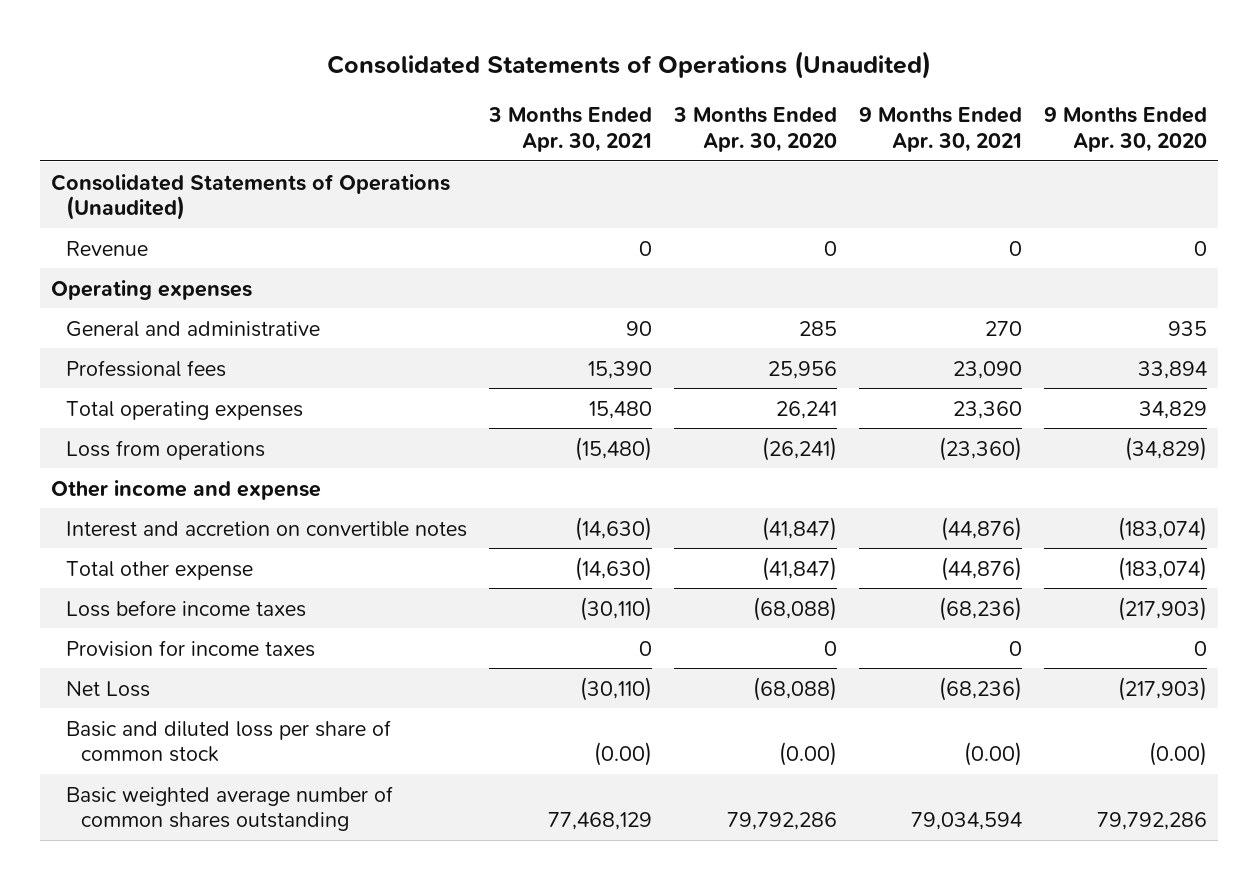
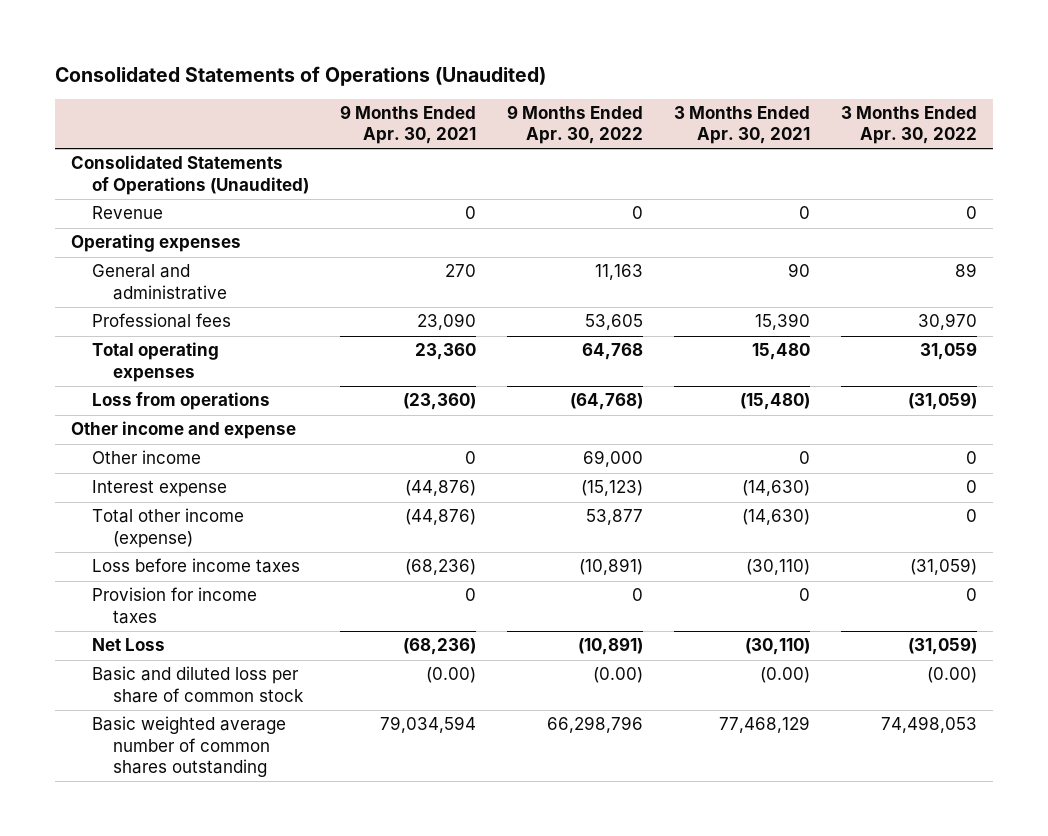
[673,107,838,152] 3 Months Ended Apr. 30, 2020 -> none
[1044,107,1208,152] 9 Months Ended Apr. 30, 2020 -> none
none -> [507,105,644,145] 9 Months Ended Apr. 30, 2022
none -> [841,106,978,145] 3 Months Ended Apr. 30, 2022
none -> [91,450,201,465] Other income
[65,520,467,537] Interest and accretion on convertible notes -> [91,480,227,498] Interest expense
[65,560,253,580] Total other expense -> [91,508,244,548] Total other income (expense)

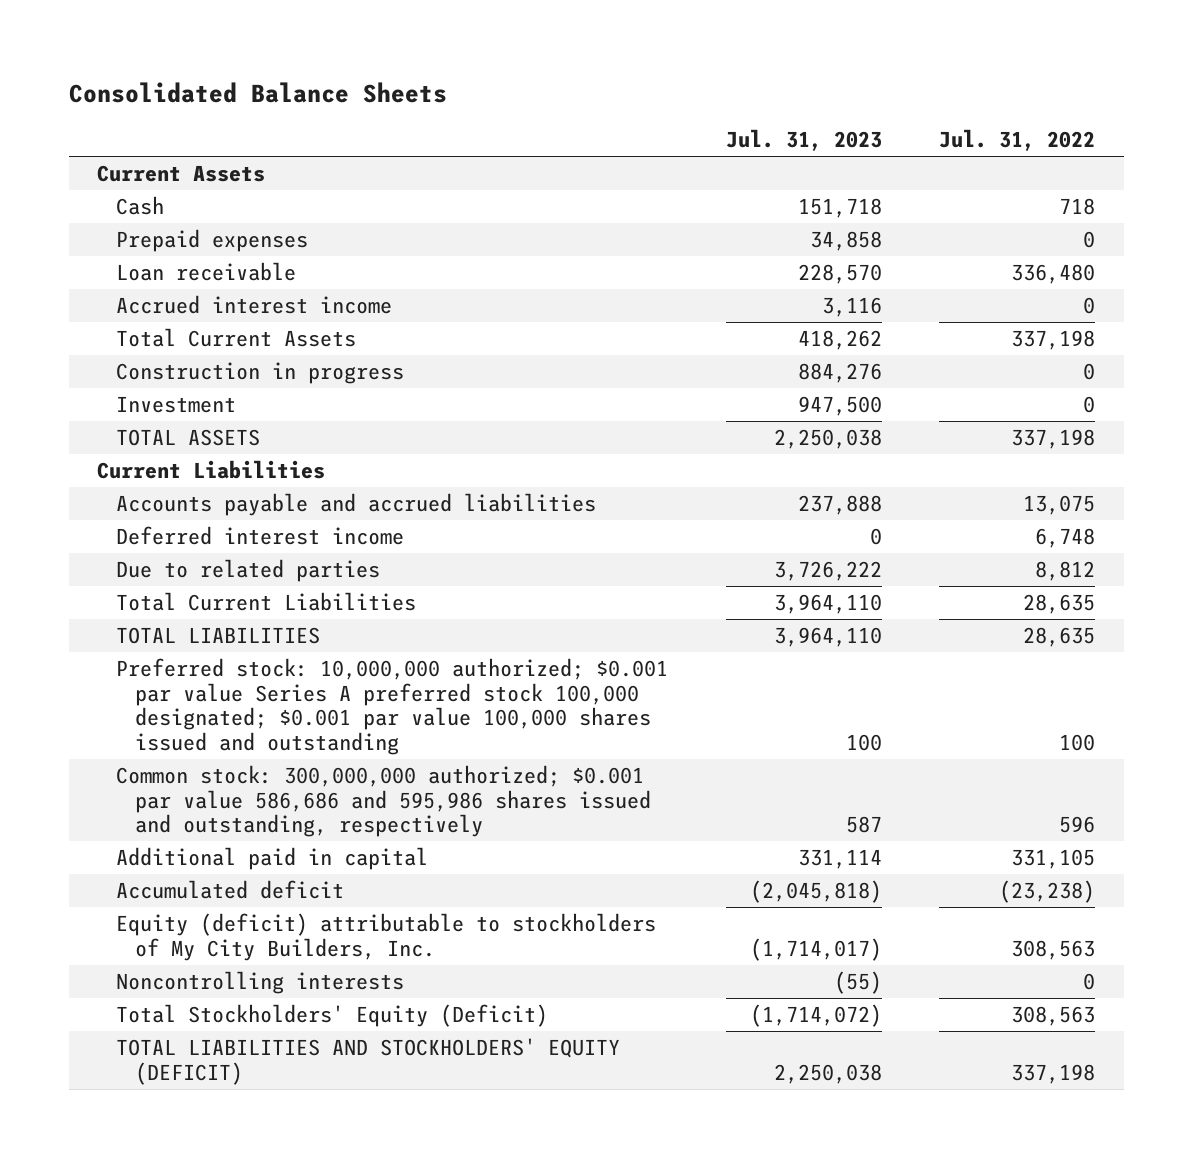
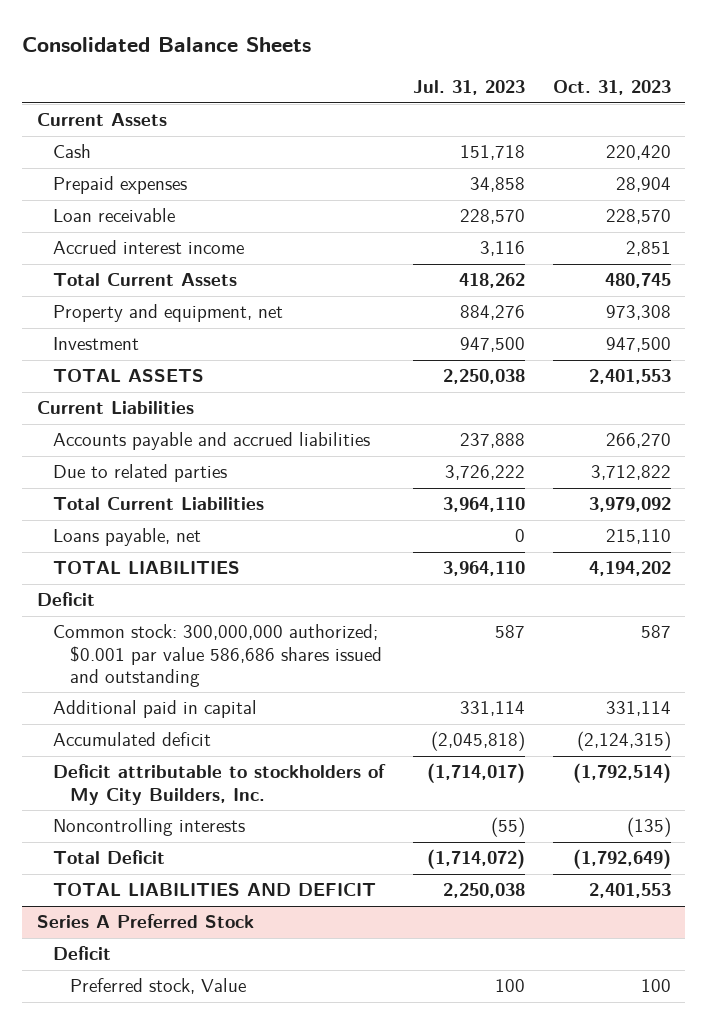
[939,129,1096,152] Jul. 31, 2022 -> none
none -> [553,80,672,96] Oct. 31, 2023
[116,362,405,385] Construction in progress -> [53,304,284,323] Property and equipment, net
[116,526,405,546] Deferred interest income -> none
none -> [53,528,202,547] Loans payable, net
[116,658,669,755] Preferred stock: 10,000,000 authorized; $0.001 par value Series A preferred stock 100,000 designated; $0.001 par value 100,000 shares issued and outstanding -> none
none -> [36,592,95,607] Deficit
[116,765,652,838] Common stock: 300,000,000 authorized; $0.001 par value 586,686 and 595,986 shares issued and outstanding, respectively -> [53,624,382,687] Common stock: 300,000,000 authorized; $0.001 par value 586,686 shares issued and outstanding
[116,913,657,961] Equity (deficit) attributable to stockholders of My City Builders, Inc. -> [53,764,387,805] Deficit attributable to stockholders of My City Builders, Inc.
[116,1004,549,1028] Total Stockholders' Equity (Deficit) -> [53,850,166,865] Total Deficit
[116,1038,621,1085] TOTAL LIABILITIES AND STOCKHOLDERS' EQUITY (DEFICIT) -> [53,883,377,897] TOTAL LIABILITIES AND DEFICIT
none -> [36,914,254,929] Series A Preferred Stock
none -> [53,946,112,961] Deficit
none -> [69,978,246,995] Preferred stock, Value

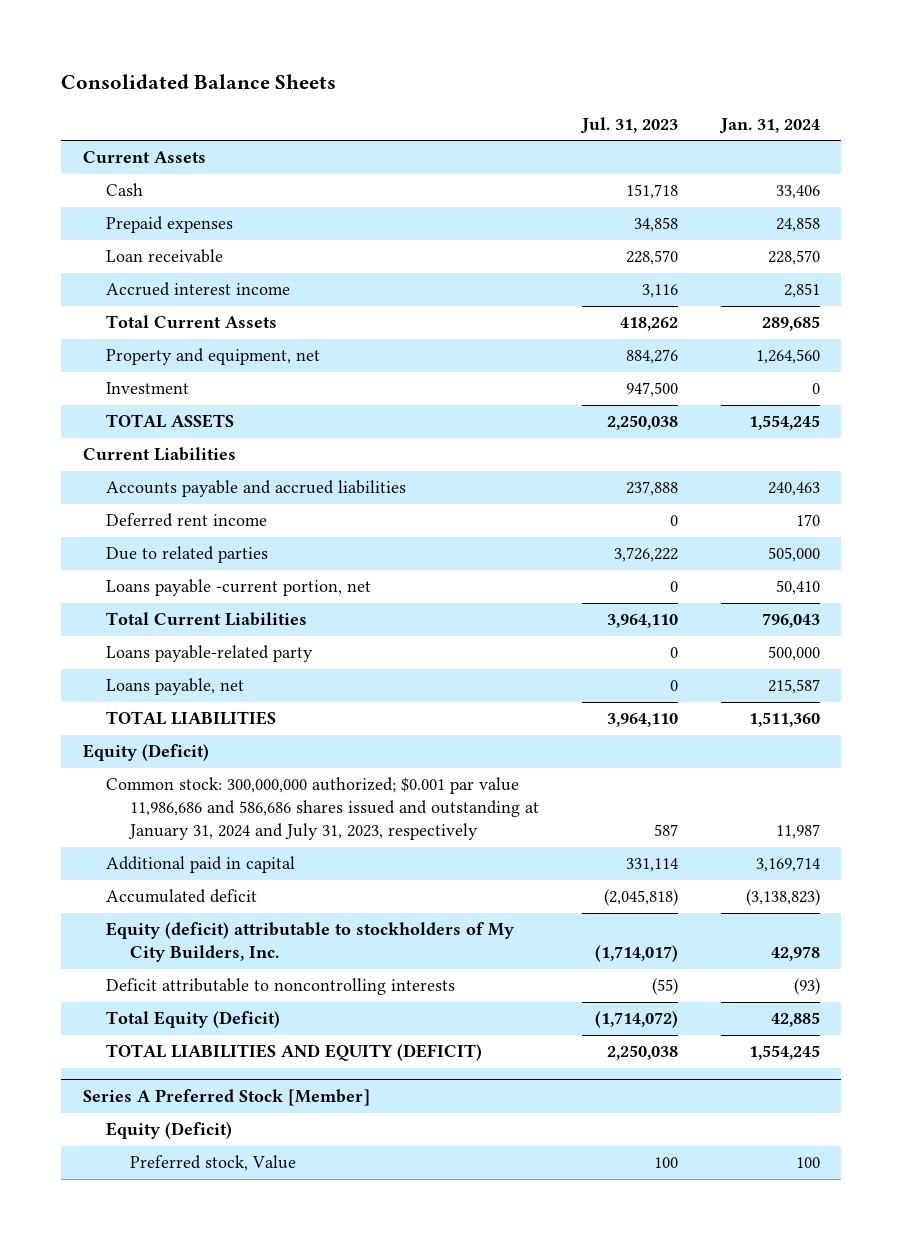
[553,80,672,96] Oct. 31, 2023 -> none
none -> [718,117,820,134] Jan. 31, 2024
none -> [106,513,268,528] Deferred rent income
none -> [106,579,372,597] Loans payable -current portion, net
none -> [106,645,314,663] Loans payable-related party
[36,592,95,607] Deficit -> [82,744,209,762] Equity (Deficit)
[53,624,382,687] Common stock: 300,000,000 authorized; $0.001 par value 586,686 shares issued and outstanding -> [106,777,539,841] Common stock: 300,000,000 authorized; $0.001 par value 11,986,686 and 586,686 shares issued and outstanding at January 31, 2024 and July 31, 2023, respectively
[53,764,387,805] Deficit attributable to stockholders of My City Builders, Inc. -> [106,922,515,963] Equity (deficit) attributable to stockholders of My City Builders, Inc.
[53,818,246,837] Noncontrolling interests -> [106,978,456,996] Deficit attributable to noncontrolling interests
[53,850,166,865] Total Deficit -> [106,1011,281,1029] Total Equity (Deficit)
[53,883,377,897] TOTAL LIABILITIES AND DEFICIT -> [106,1044,483,1062] TOTAL LIABILITIES AND EQUITY (DEFICIT)
[36,914,254,929] Series A Preferred Stock -> [82,1088,370,1106] Series A Preferred Stock [Member]
[53,946,112,961] Deficit -> [106,1122,233,1140] Equity (Deficit)

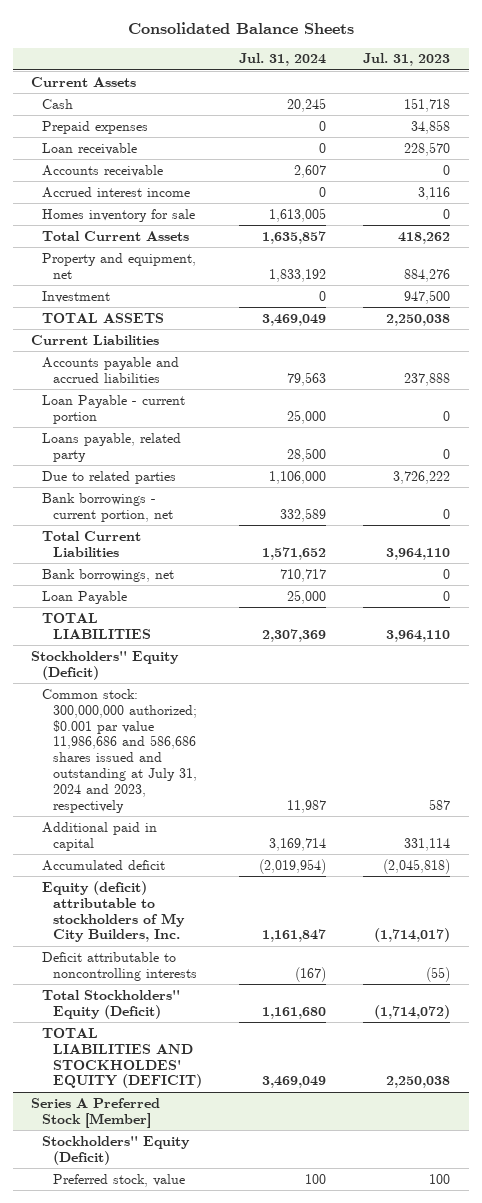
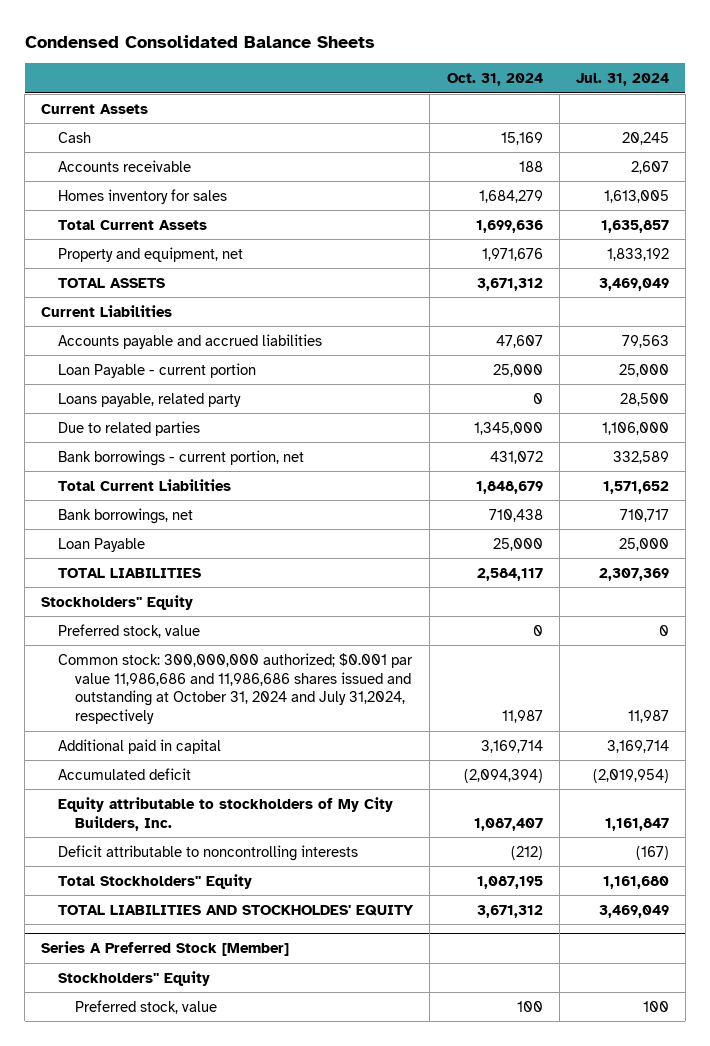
[127,21,354,34] Consolidated Balance Sheets -> [24,35,375,49] Condensed Consolidated Balance Sheets
[363,53,451,67] Jul. 31, 2023 -> none
none -> [446,73,543,87] Oct. 31, 2024
[42,120,149,134] Prepaid expenses -> none
[42,142,138,155] Loan receivable -> none
[42,186,191,198] Accrued interest income -> none
[42,208,196,222] Homes inventory for sale -> [58,188,228,204] Homes inventory for sales
[42,290,111,303] Investment -> none
[31,650,180,680] Stockholders'' Equity (Deficit) -> [41,594,194,610] Stockholders'' Equity
none -> [58,623,201,638] Preferred stock, value
[42,688,197,813] Common stock: 300,000,000 authorized; $0.001 par value 11,986,686 and 586,686 shares issued and outstanding at July 31, 2024 and 2023, respectively -> [58,652,414,725] Common stock: 300,000,000 authorized; $0.001 par value 11,986,686 and 11,986,686 shares issued and outstanding at October 31, 2024 and July 31,2024, respectively
[42,880,185,943] Equity (deficit) attributable to stockholders of My City Builders, Inc. -> [58,796,394,831] Equity attributable to stockholders of My City Builders, Inc.
[42,989,181,1019] Total Stockholders'' Equity (Deficit) -> [58,873,253,889] Total Stockholders'' Equity
[42,1027,202,1089] TOTAL LIABILITIES AND STOCKHOLDES' EQUITY (DEFICIT) -> [58,904,415,916] TOTAL LIABILITIES AND STOCKHOLDES' EQUITY
[42,1135,191,1165] Stockholders'' Equity (Deficit) -> [58,970,211,986] Stockholders'' Equity

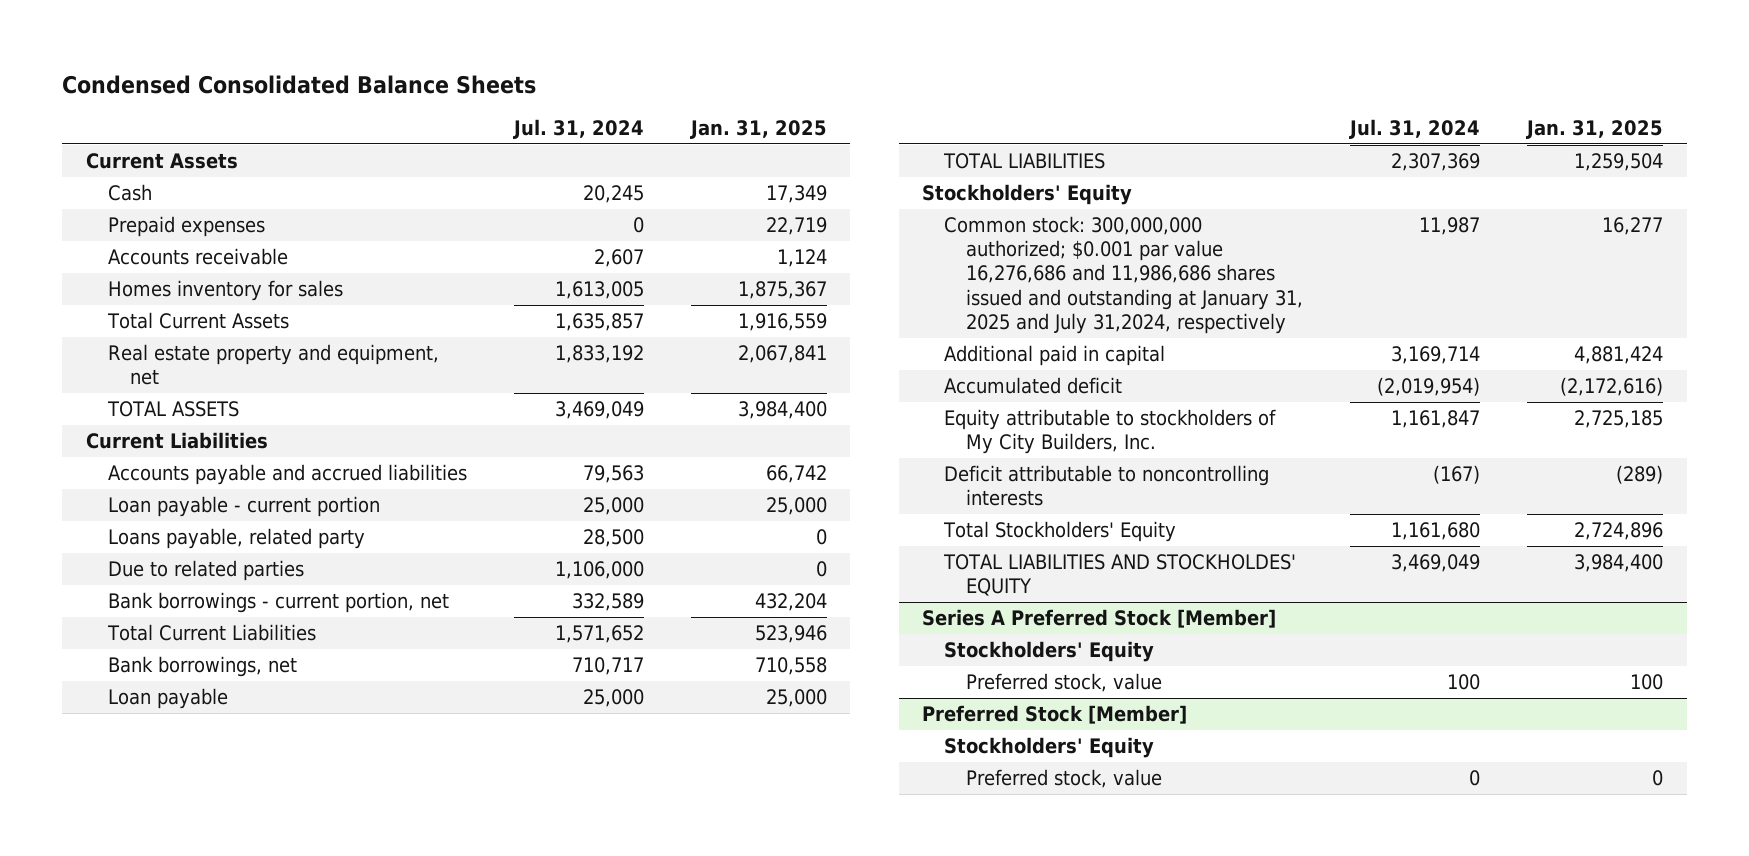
[446,73,543,87] Oct. 31, 2024 -> none
none -> [689,120,827,140] Jan. 31, 2025
none -> [107,216,265,238] Prepaid expenses
[58,246,244,262] Property and equipment, net -> [107,344,439,386] Real estate property and equipment, net
[58,362,257,378] Loan Payable - current portion -> [107,496,380,518] Loan payable - current portion
[58,537,146,552] Loan Payable -> [107,688,228,710] Loan payable
[58,623,201,638] Preferred stock, value -> none
[41,594,194,610] Stockholders'' Equity -> [922,184,1133,206] Stockholders' Equity
[58,652,414,725] Common stock: 300,000,000 authorized; $0.001 par value 11,986,686 and 11,986,686 shares issued and outstanding at October 31, 2024 and July 31,2024, respectively -> [944,216,1304,334] Common stock: 300,000,000 authorized; $0.001 par value 16,276,686 and 11,986,686 shares issued and outstanding at January 31, 2025 and July 31,2024, respectively
[58,873,253,889] Total Stockholders'' Equity -> [943,521,1177,543] Total Stockholders' Equity
[58,970,211,986] Stockholders'' Equity -> [944,641,1155,663] Stockholders' Equity
none -> [922,705,1188,725] Preferred Stock [Member]
none -> [944,737,1155,759] Stockholders' Equity
none -> [966,769,1163,789] Preferred stock, value

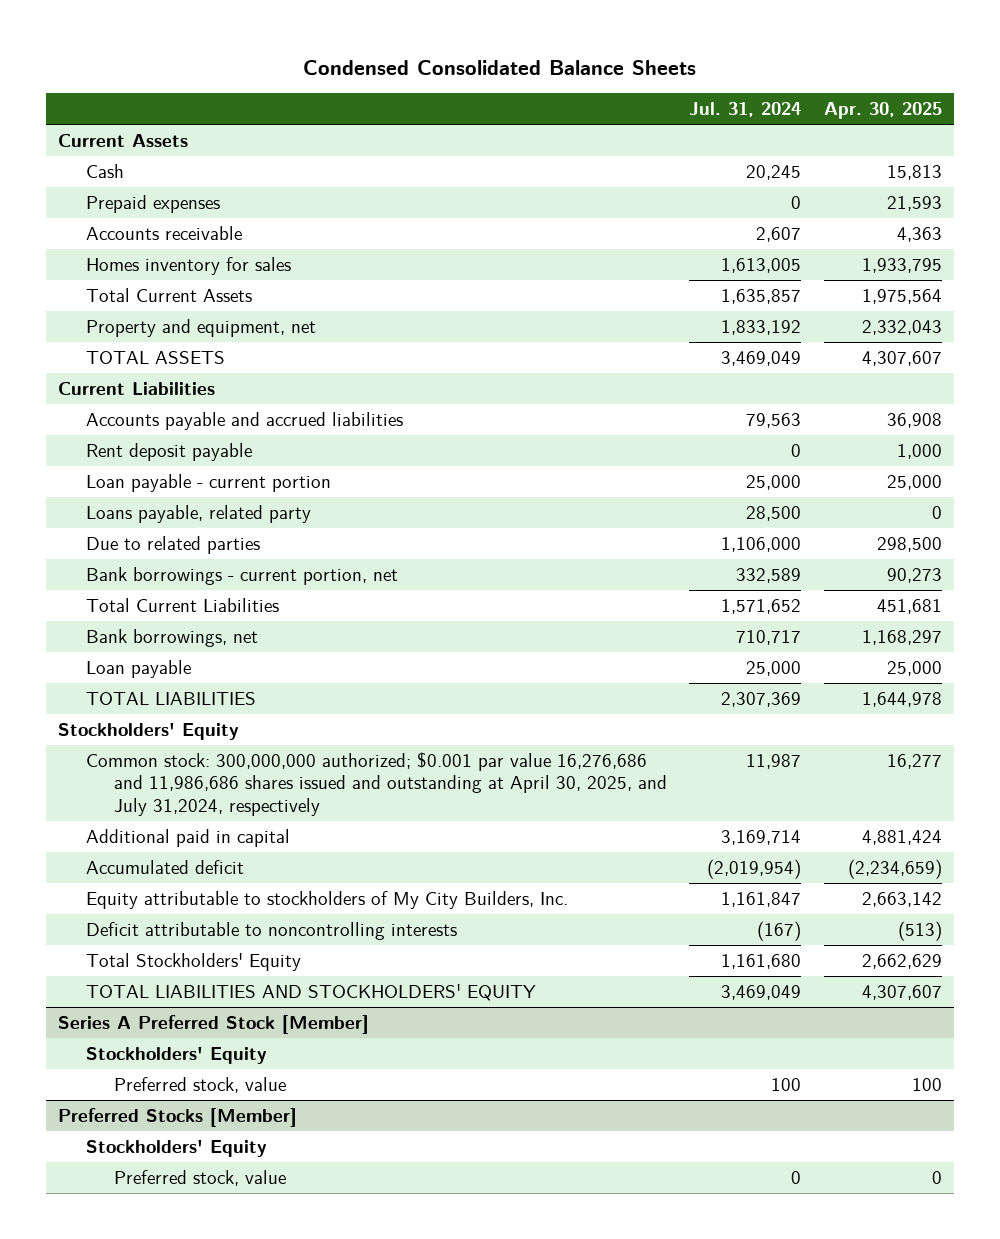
[689,120,827,140] Jan. 31, 2025 -> none
none -> [824,102,943,120] Apr. 30, 2025
[107,344,439,386] Real estate property and equipment, net -> [85,318,316,337] Property and equipment, net
none -> [85,442,252,461] Rent deposit payable
[944,216,1304,334] Common stock: 300,000,000 authorized; $0.001 par value 16,276,686 and 11,986,686 shares issued and outstanding at January 31, 2025 and July 31,2024, respectively -> [85,751,667,816] Common stock: 300,000,000 authorized; $0.001 par value 16,276,686 and 11,986,686 shares issued and outstanding at April 30, 2025, and July 31,2024, respectively
[943,554,1297,597] TOTAL LIABILITIES AND STOCKHOLDES' EQUITY -> [85,983,536,1001] TOTAL LIABILITIES AND STOCKHOLDERS' EQUITY
[922,705,1188,725] Preferred Stock [Member] -> [57,1107,297,1127] Preferred Stocks [Member]

